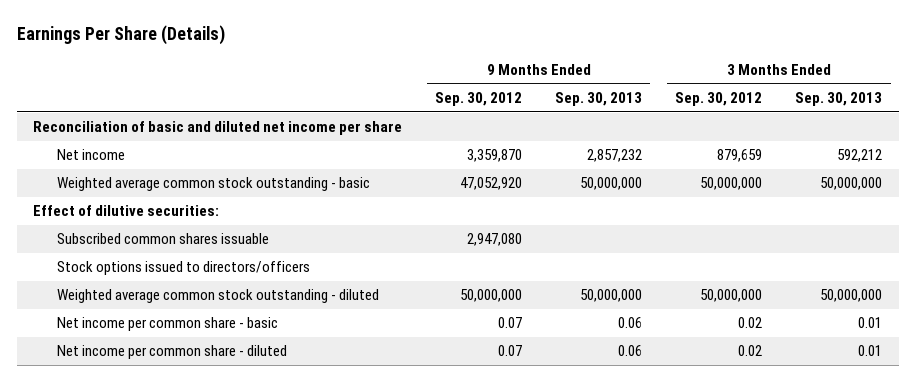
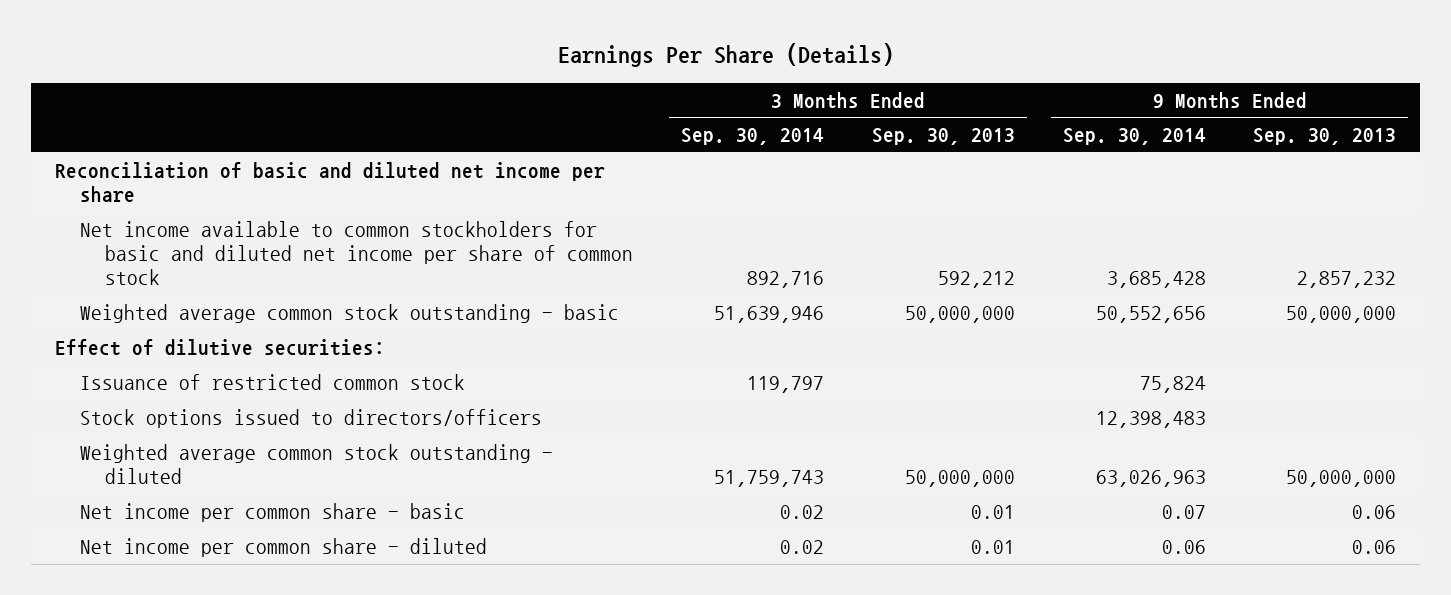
[435,91,523,106] Sep. 30, 2012 -> none
[675,91,763,106] Sep. 30, 2012 -> none
none -> [680,128,824,146] Sep. 30, 2014
none -> [1062,128,1206,146] Sep. 30, 2014
[56,149,125,161] Net income -> [79,220,633,285] Net income available to common stockholders for basic and diluted net income per share of common stock
[56,233,269,245] Subscribed common shares issuable -> none
none -> [79,373,465,390] Issuance of restricted common stock

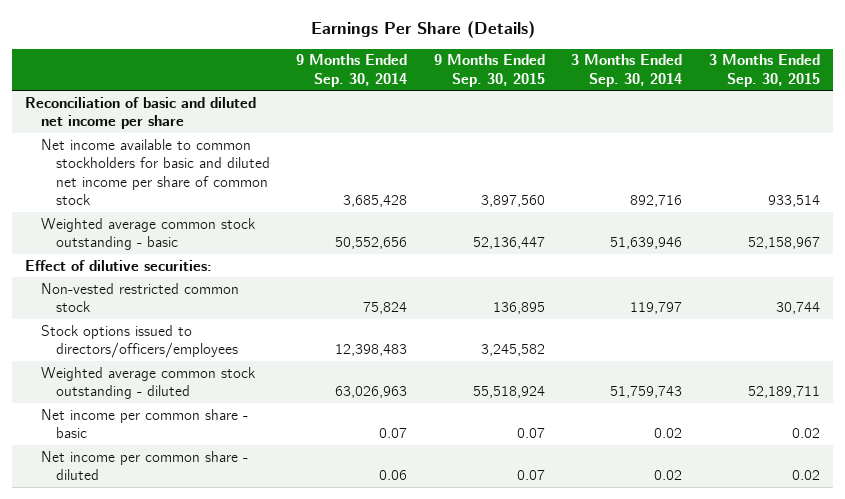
[871,128,1015,146] Sep. 30, 2013 -> none
[1253,128,1397,146] Sep. 30, 2013 -> none
none -> [433,54,545,87] 9 Months Ended Sep. 30, 2015
none -> [708,54,820,87] 3 Months Ended Sep. 30, 2015
[79,373,465,390] Issuance of restricted common stock -> [40,282,239,313] Non-vested restricted common stock
[79,408,542,428] Stock options issued to directors/officers -> [40,324,238,359] Stock options issued to directors/officers/employees

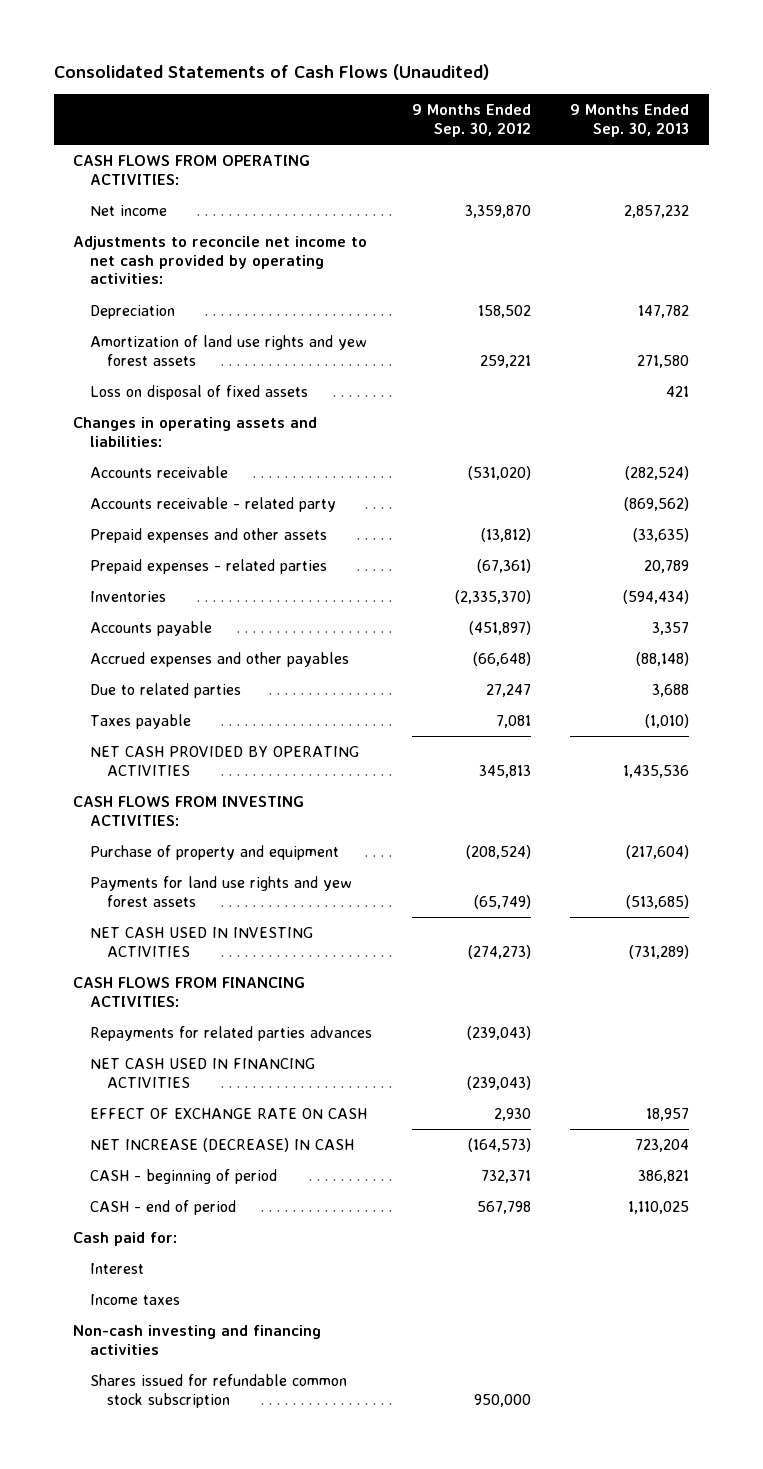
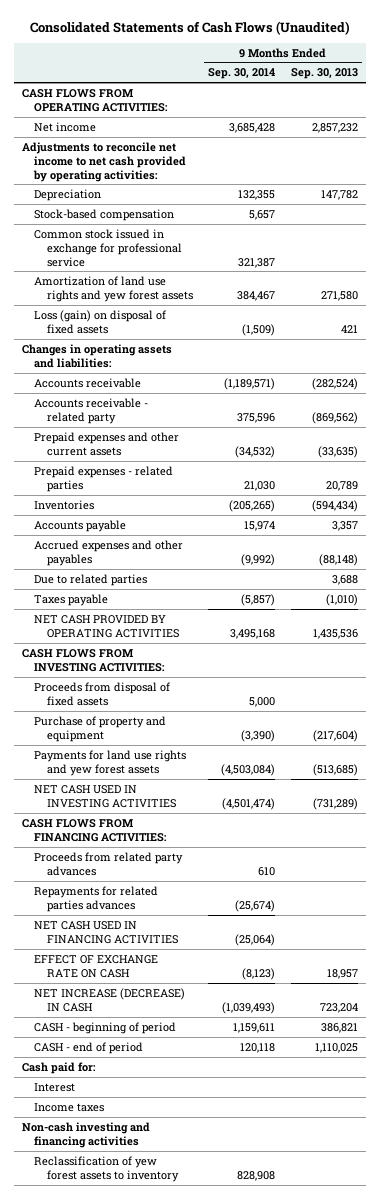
[411,104,531,137] 9 Months Ended Sep. 30, 2012 -> none
none -> [208,68,276,80] Sep. 30, 2014
none -> [34,208,175,221] Stock-based compensation
none -> [34,228,182,267] Common stock issued in exchange for professional service
[90,384,309,400] Loss on disposal of fixed assets -> [34,309,167,334] Loss (gain) on disposal of fixed assets
[90,527,328,543] Prepaid expenses and other assets -> [34,431,180,456] Prepaid expenses and other current assets
none -> [34,681,171,706] Proceeds from disposal of fixed assets
none -> [34,851,184,876] Proceeds from related party advances
[90,1373,348,1408] Shares issued for refundable common stock subscription -> none
none -> [34,1155,179,1182] Reclassification of yew forest assets to inventory

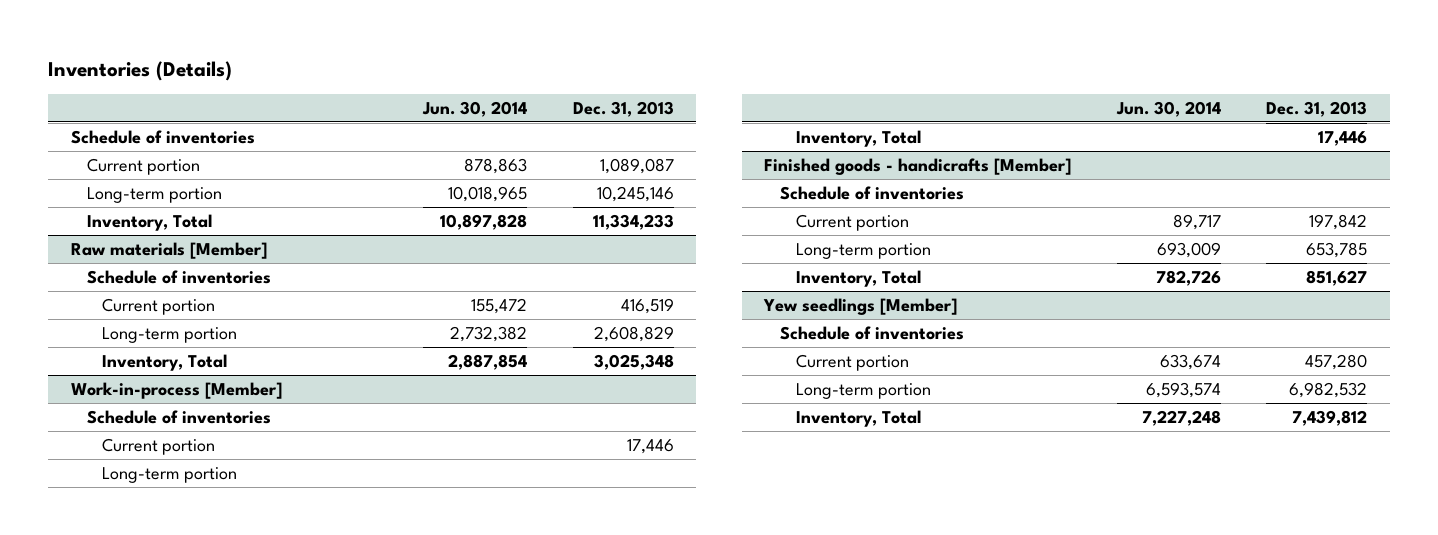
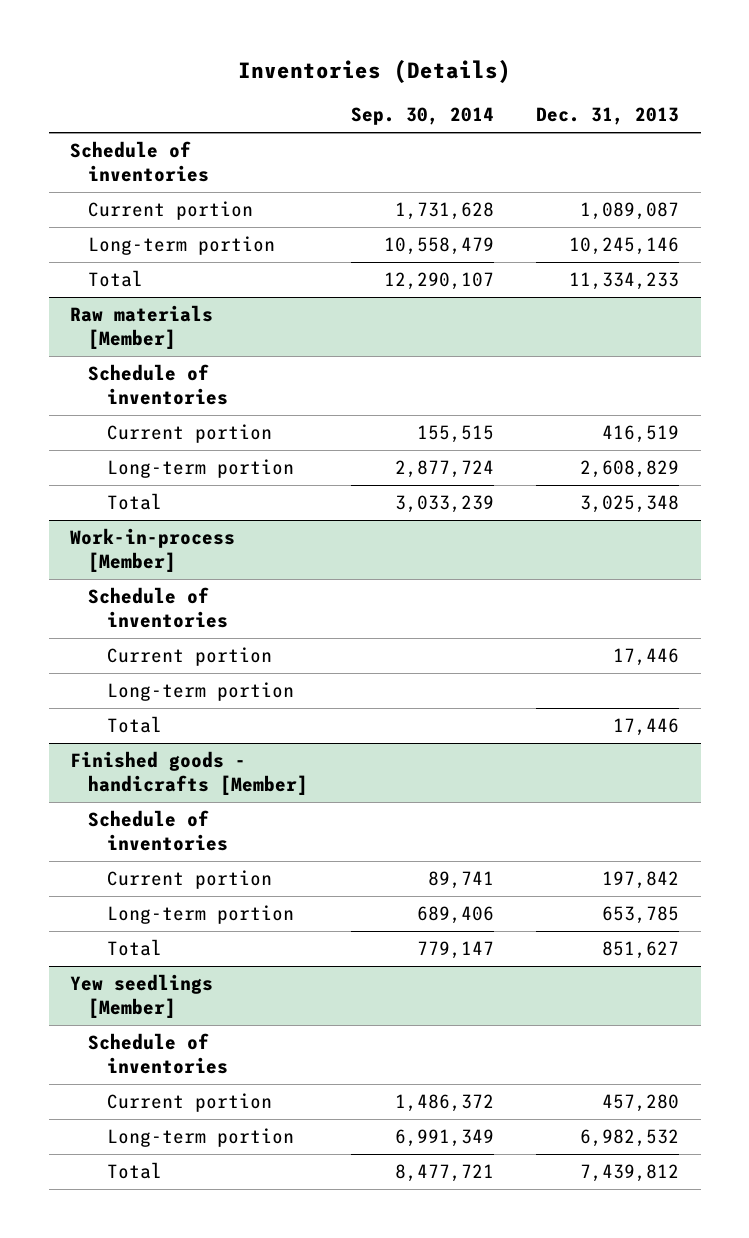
[422,101,528,118] Jun. 30, 2014 -> none
none -> [350,107,494,126] Sep. 30, 2014
[86,213,212,231] Inventory, Total -> [88,270,144,288] Total
[102,353,228,371] Inventory, Total -> [106,493,162,511] Total
[795,129,921,147] Inventory, Total -> [106,716,162,734] Total
[795,269,921,287] Inventory, Total -> [106,939,162,957] Total
[795,409,921,427] Inventory, Total -> [106,1162,162,1180] Total

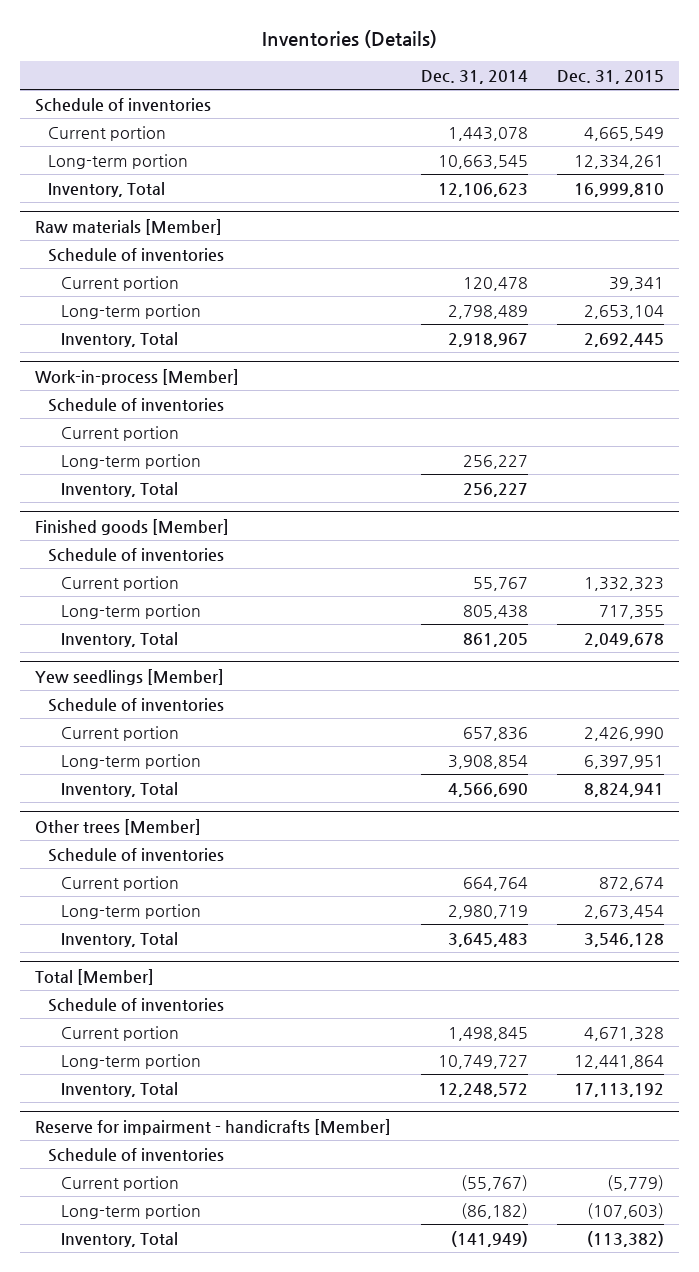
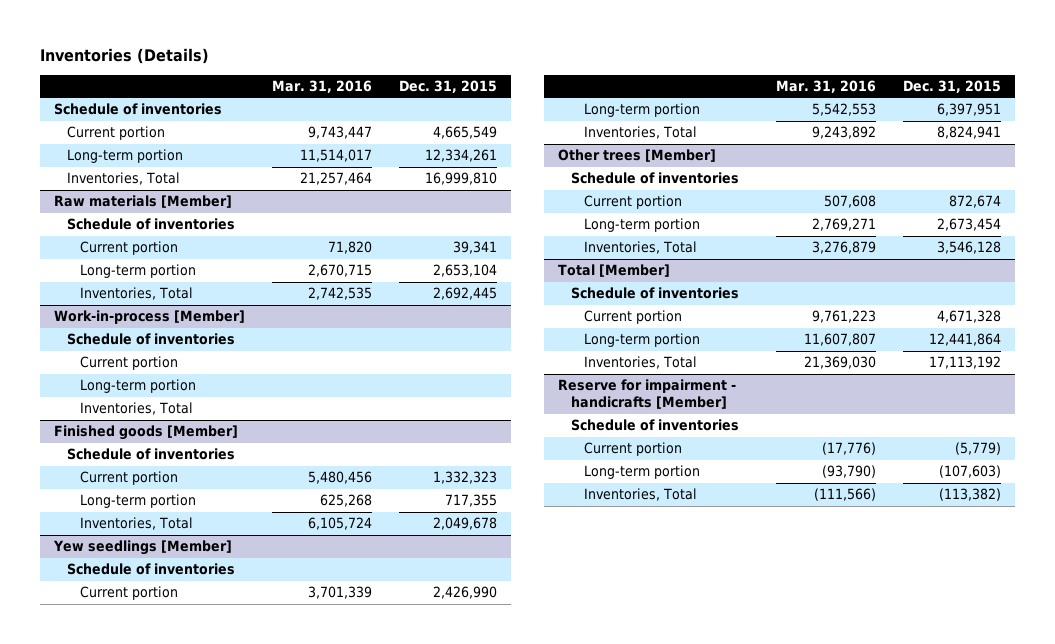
[420,70,528,85] Dec. 31, 2014 -> none
none -> [271,79,372,93] Mar. 31, 2016
[48,181,166,197] Inventory, Total -> [66,172,180,186] Inventories, Total
[61,331,179,347] Inventory, Total -> [79,287,193,301] Inventories, Total
[61,481,179,497] Inventory, Total -> [79,402,193,416] Inventories, Total
[61,631,179,647] Inventory, Total -> [79,517,193,531] Inventories, Total
[61,781,179,797] Inventory, Total -> [583,126,697,140] Inventories, Total
[61,931,179,947] Inventory, Total -> [583,241,697,255] Inventories, Total
[61,1081,179,1097] Inventory, Total -> [583,356,697,370] Inventories, Total
[61,1231,179,1247] Inventory, Total -> [583,488,697,502] Inventories, Total

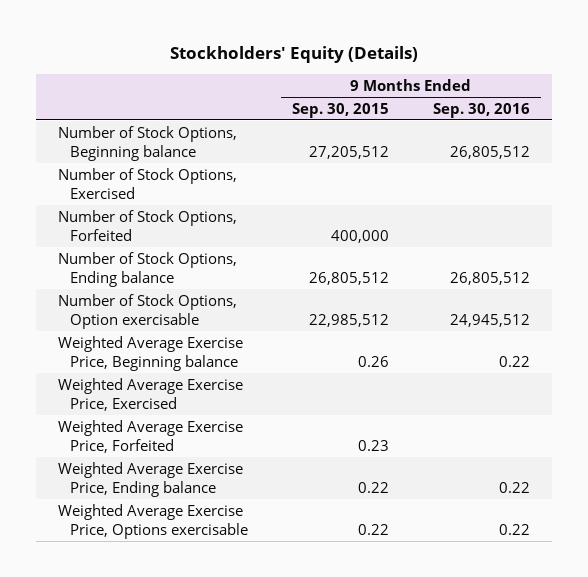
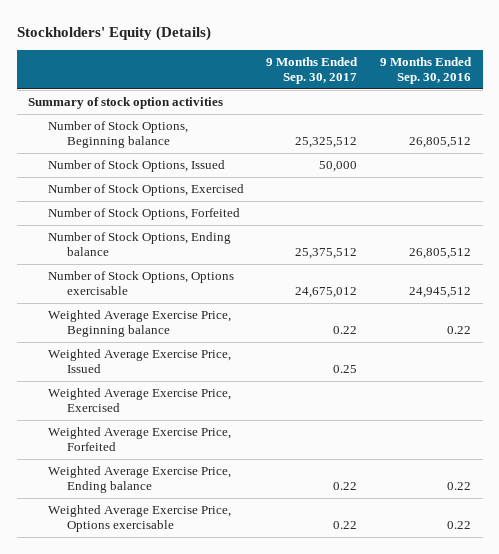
[291,102,389,118] Sep. 30, 2015 -> none
none -> [266,57,359,85] 9 Months Ended Sep. 30, 2017
none -> [28,97,224,110] Summary of stock option activities
none -> [47,160,225,173] Number of Stock Options, Issued
[58,293,238,329] Number of Stock Options, Option exercisable -> [47,271,234,296] Number of Stock Options, Options exercisable
none -> [47,349,231,374] Weighted Average Exercise Price, Issued

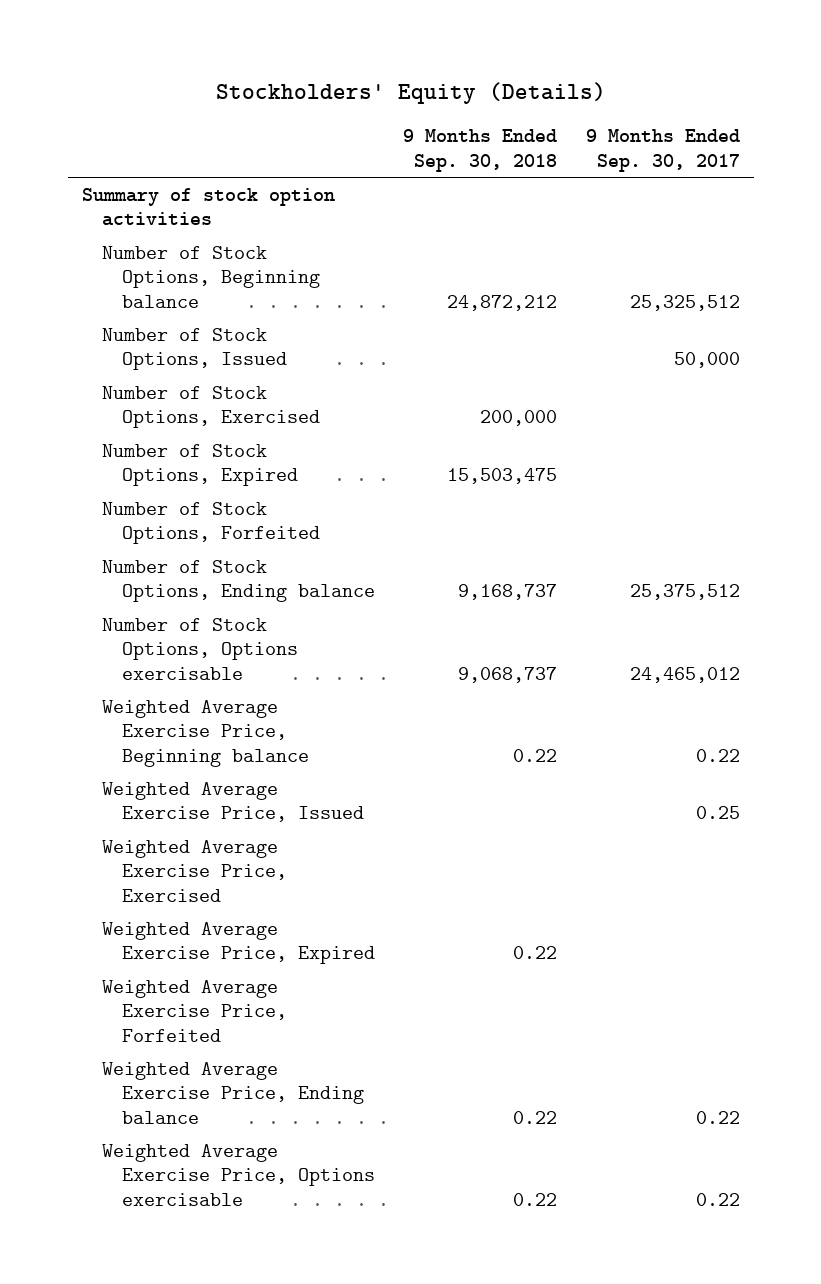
[380,57,473,85] 9 Months Ended Sep. 30, 2016 -> none
none -> [403,129,558,173] 9 Months Ended Sep. 30, 2018
none -> [101,443,298,487] Number of Stock Options, Expired
[295,287,358,299] 24,675,012 -> [629,666,740,683] 24,465,012
none -> [101,921,375,965] Weighted Average Exercise Price, Expired

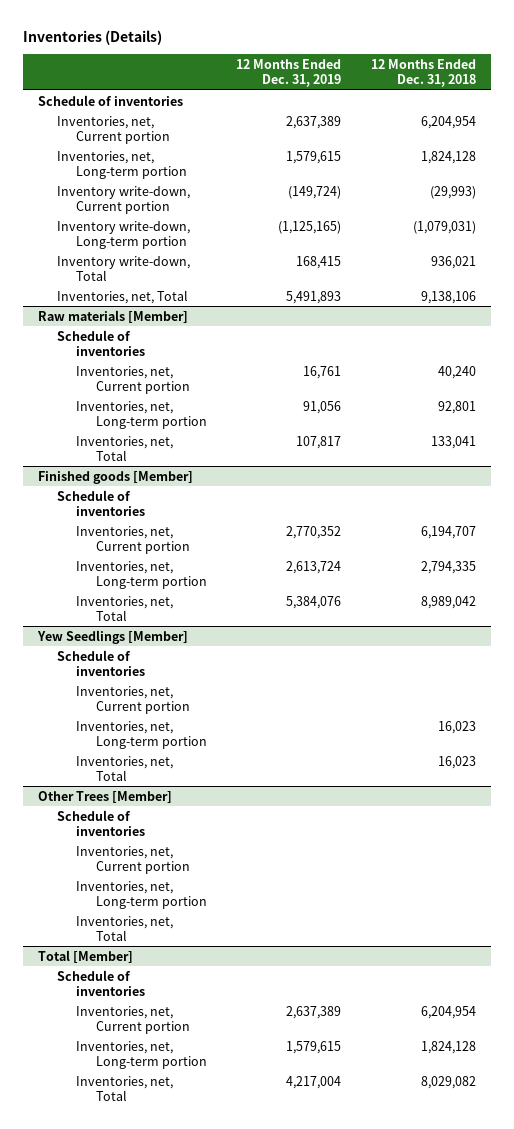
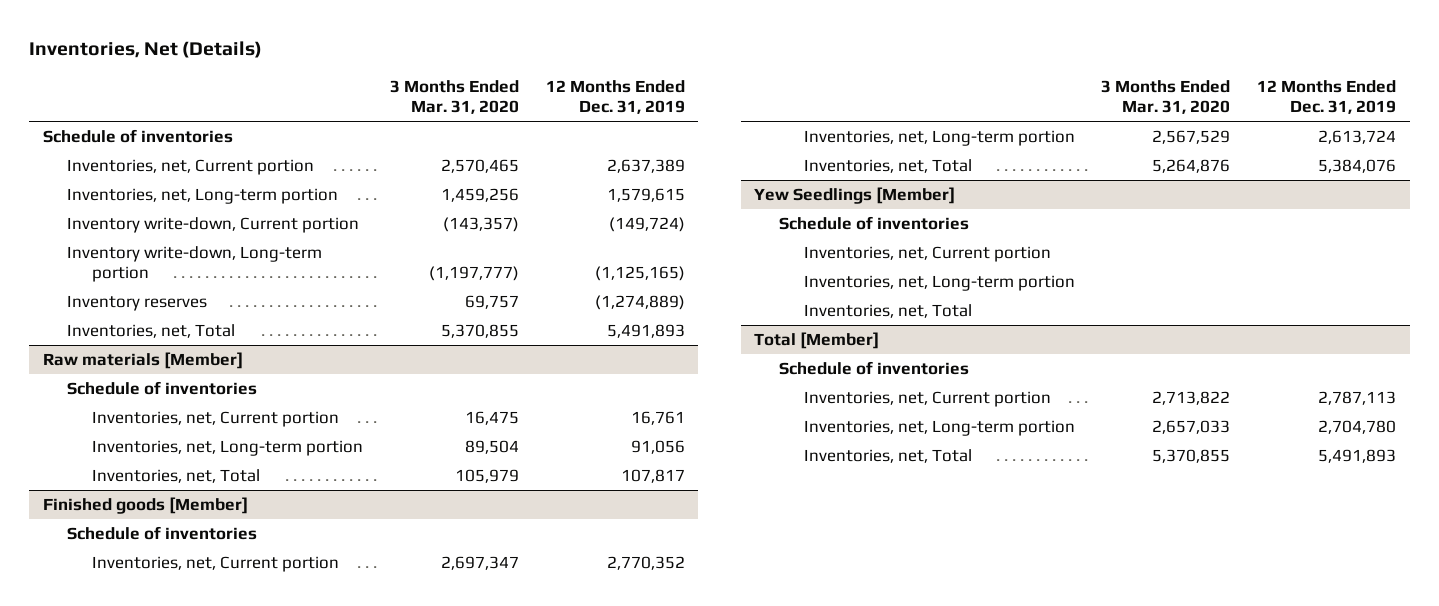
[23,30,163,46] Inventories (Details) -> [29,41,263,59] Inventories, Net (Details)
[371,58,477,88] 12 Months Ended Dec. 31, 2018 -> none
none -> [390,80,520,115] 3 Months Ended Mar. 31, 2020
[57,255,191,281] Inventory write-down, Total -> [67,294,208,311] Inventory reserves
[296,255,342,269] 168,415 -> [594,294,685,310] (1,274,889)
[37,790,172,803] Other Trees [Member] -> none
[57,809,146,836] Schedule of inventories -> none
[76,845,190,874] Inventories, net, Current portion -> none
[76,880,207,909] Inventories, net, Long-term portion -> none
[76,915,174,941] Inventories, net, Total -> none
[286,1005,342,1019] 2,637,389 -> [1318,390,1397,405] 2,787,113
[286,1040,342,1054] 1,579,615 -> [1318,419,1397,434] 2,704,780
[286,1075,342,1089] 4,217,004 -> [1318,448,1397,463] 5,491,893

